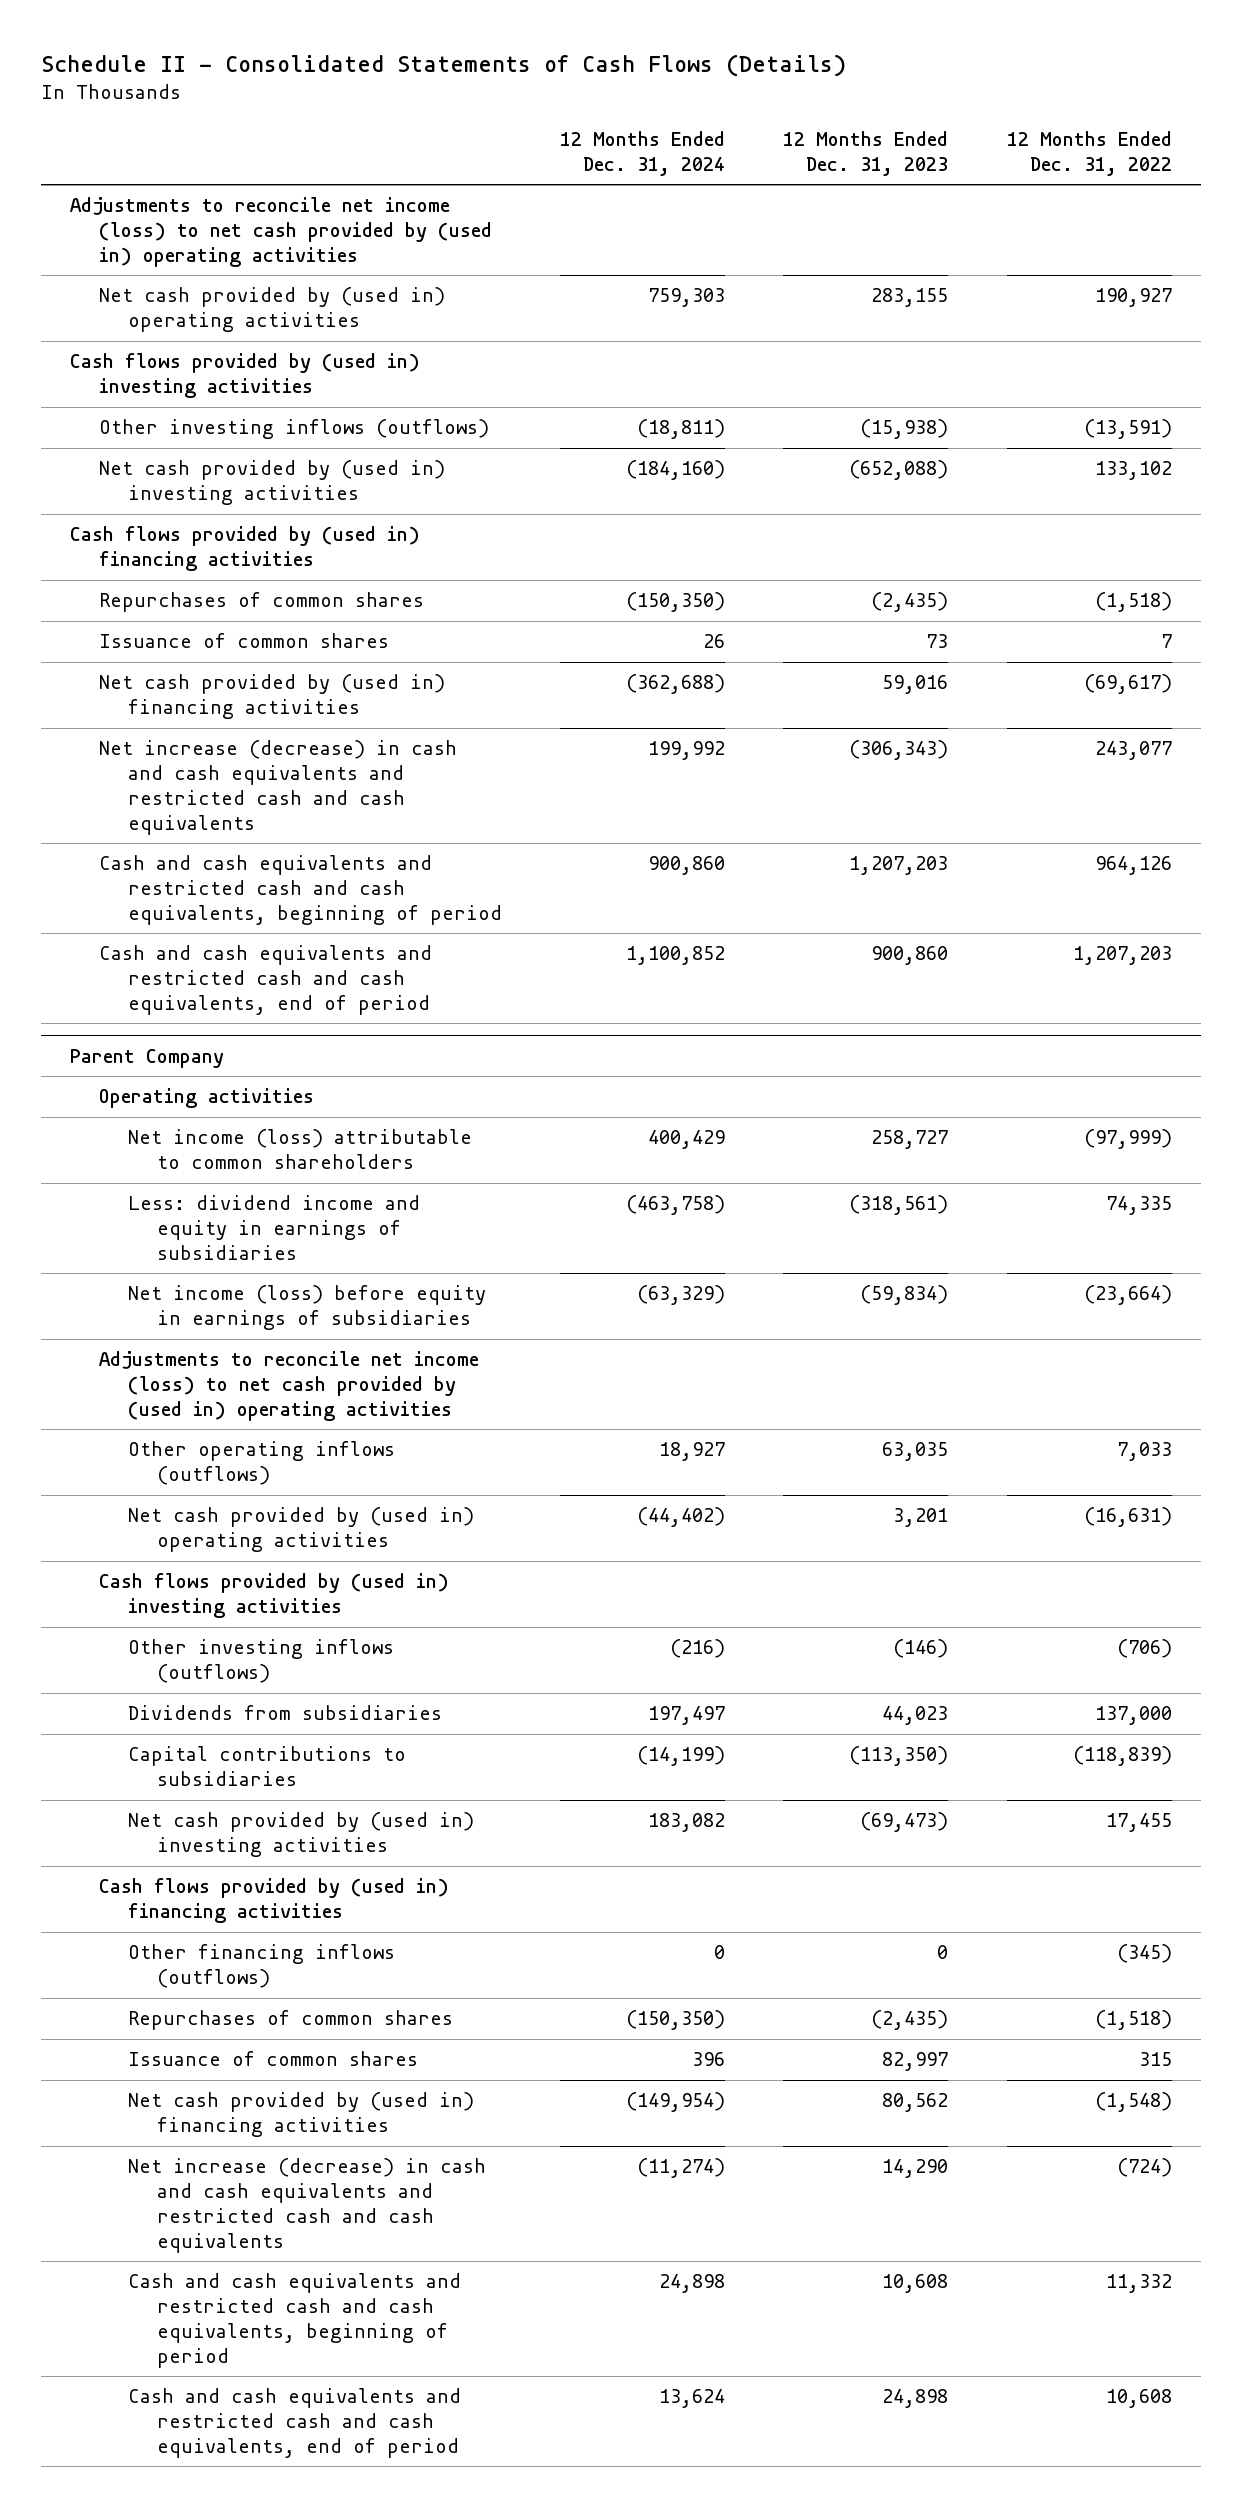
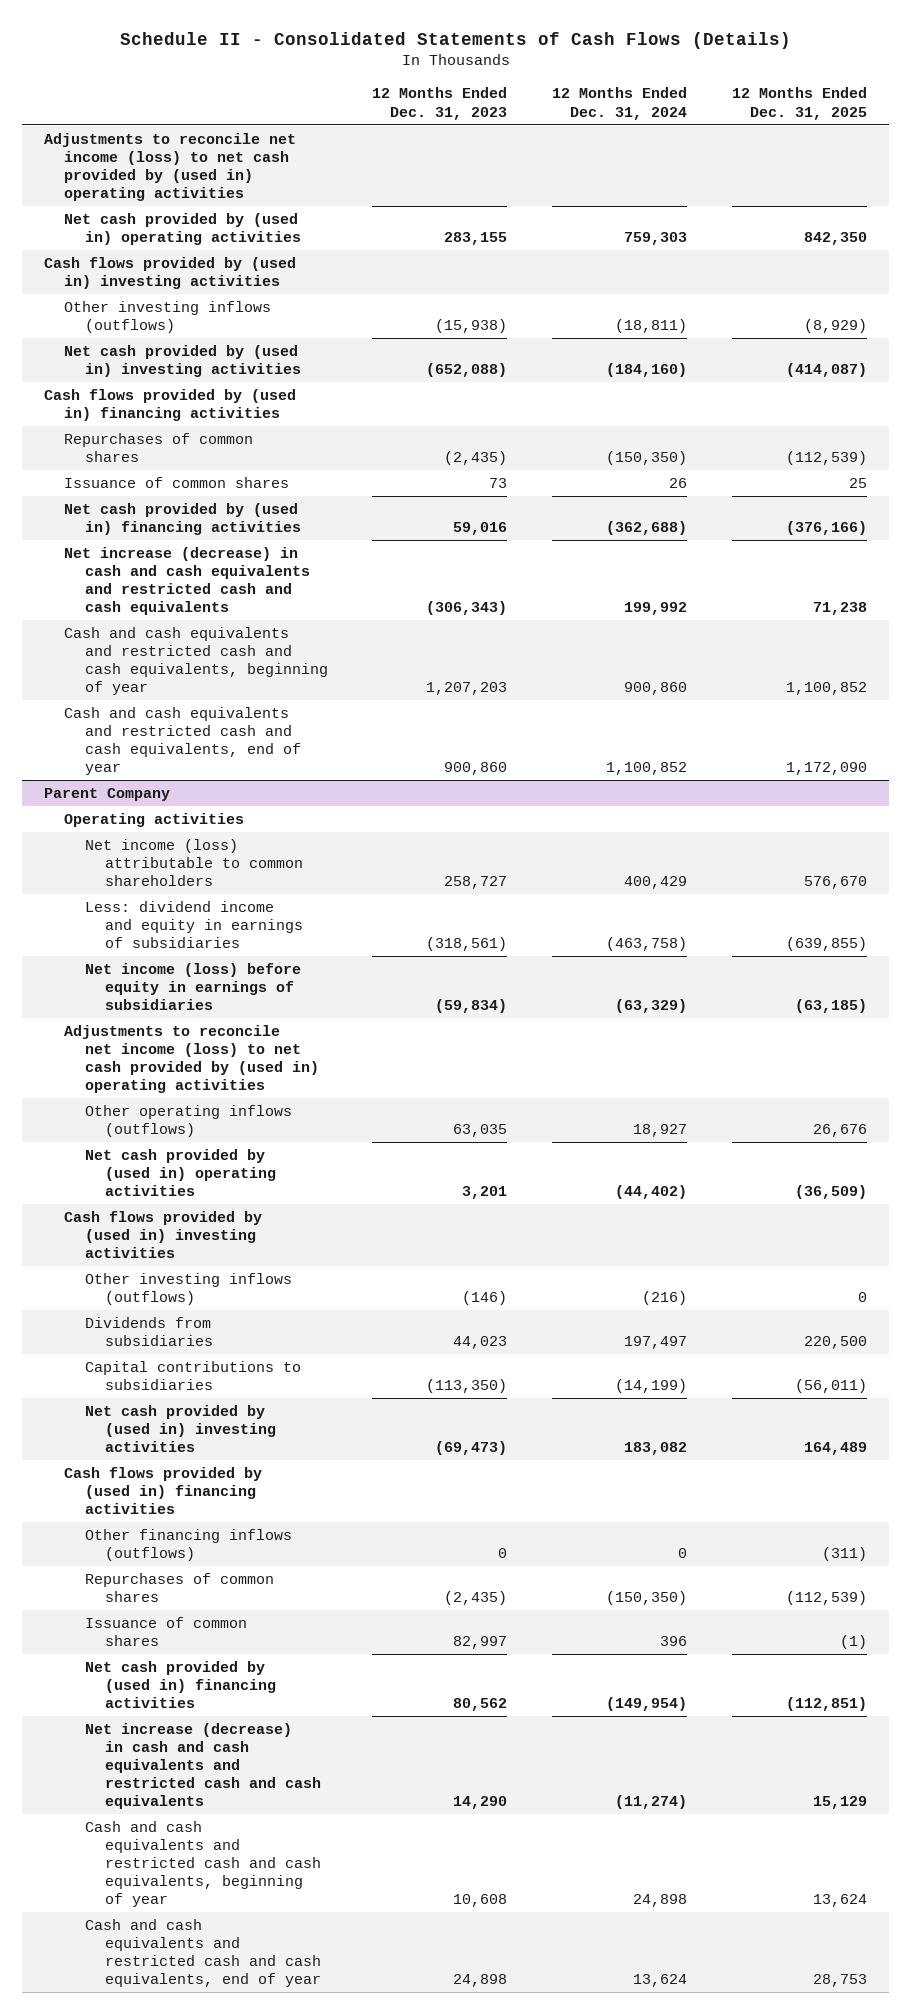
[1006,130,1172,176] 12 Months Ended Dec. 31, 2022 -> none
none -> [732,87,868,120] 12 Months Ended Dec. 31, 2025
[99,855,502,925] Cash and cash equivalents and restricted cash and cash equivalents, beginning of period -> [64,627,328,696] Cash and cash equivalents and restricted cash and cash equivalents, beginning of year
[99,945,433,1015] Cash and cash equivalents and restricted cash and cash equivalents, end of period -> [64,707,301,776] Cash and cash equivalents and restricted cash and cash equivalents, end of year
[127,2273,461,2368] Cash and cash equivalents and restricted cash and cash equivalents, beginning of period -> [84,1821,321,1908] Cash and cash equivalents and restricted cash and cash equivalents, beginning of year
[127,2388,461,2458] Cash and cash equivalents and restricted cash and cash equivalents, end of period -> [84,1919,321,1988] Cash and cash equivalents and restricted cash and cash equivalents, end of year

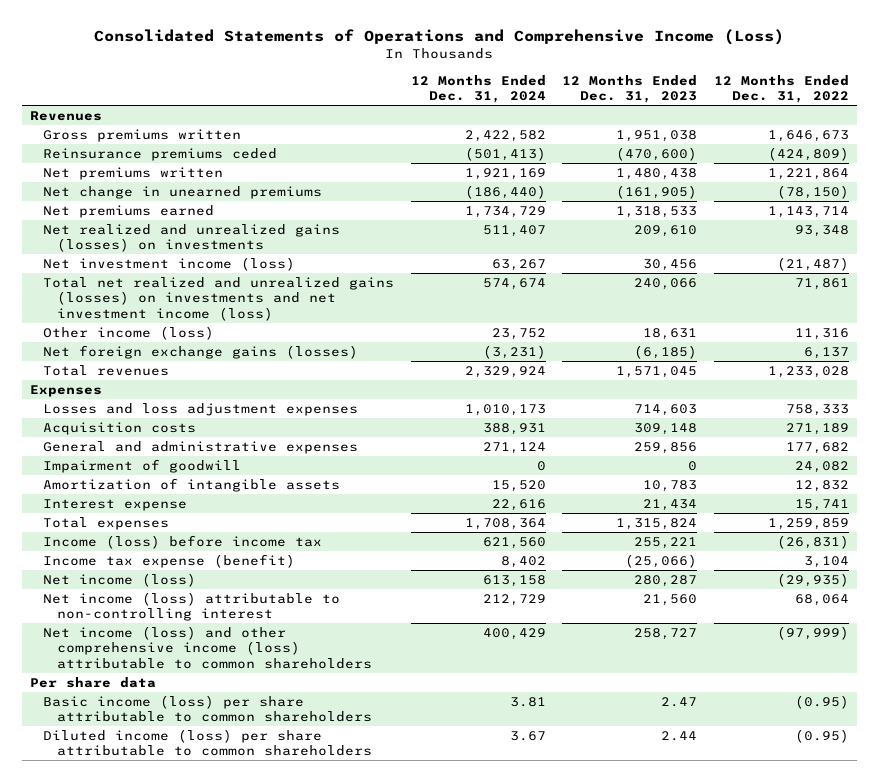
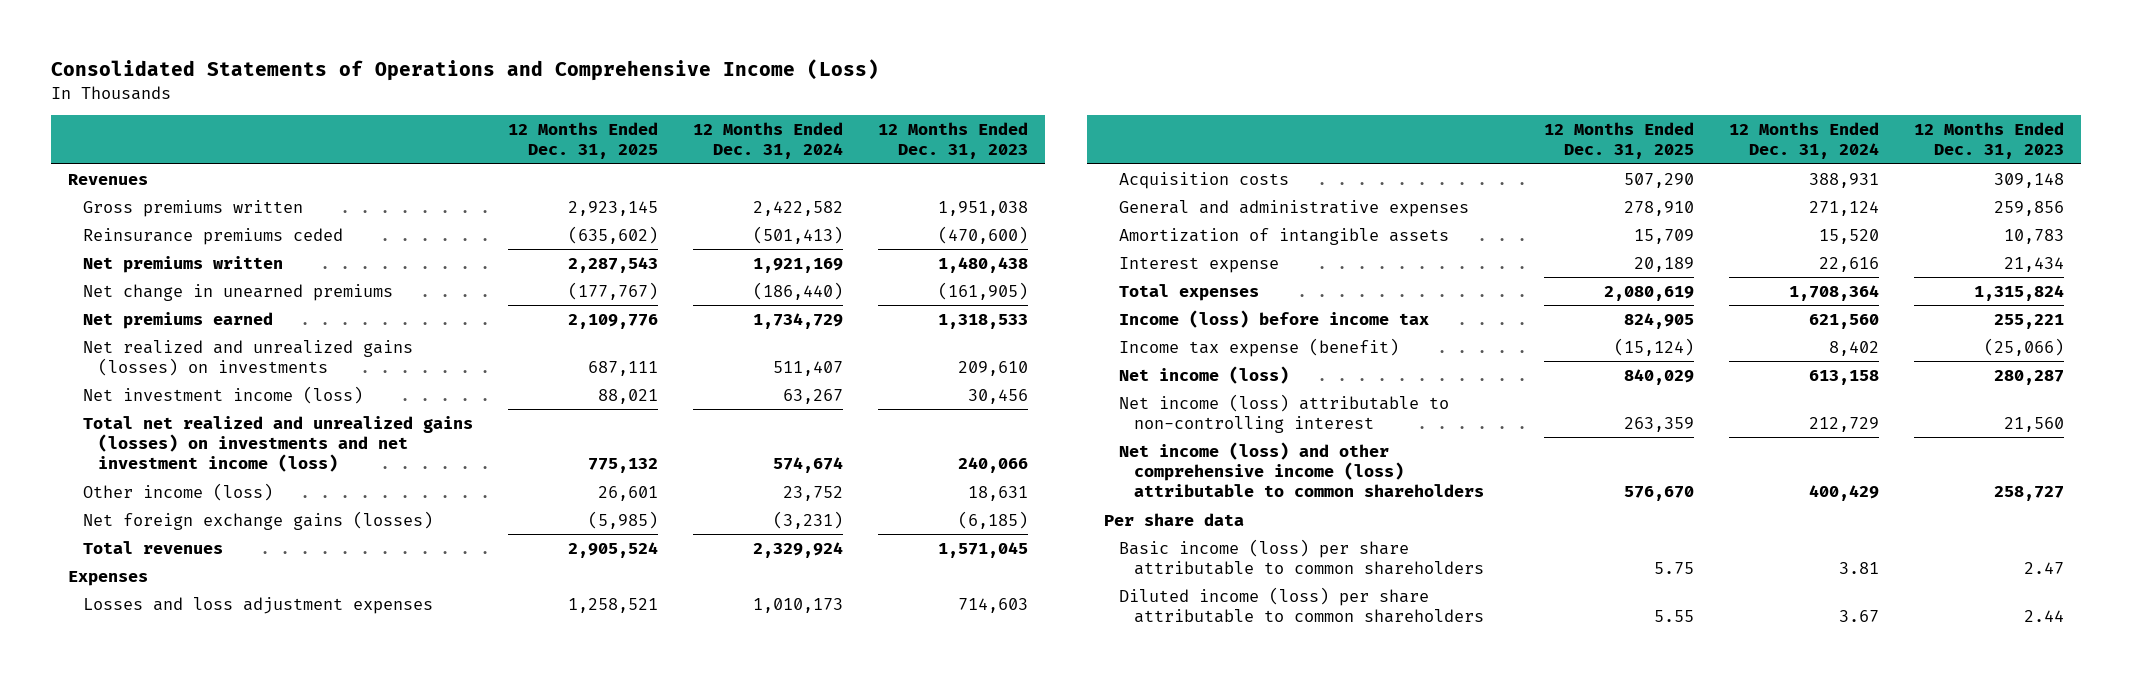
[713,74,849,104] 12 Months Ended Dec. 31, 2022 -> none
none -> [507,122,658,160] 12 Months Ended Dec. 31, 2025
[43,458,242,473] Impairment of goodwill -> none

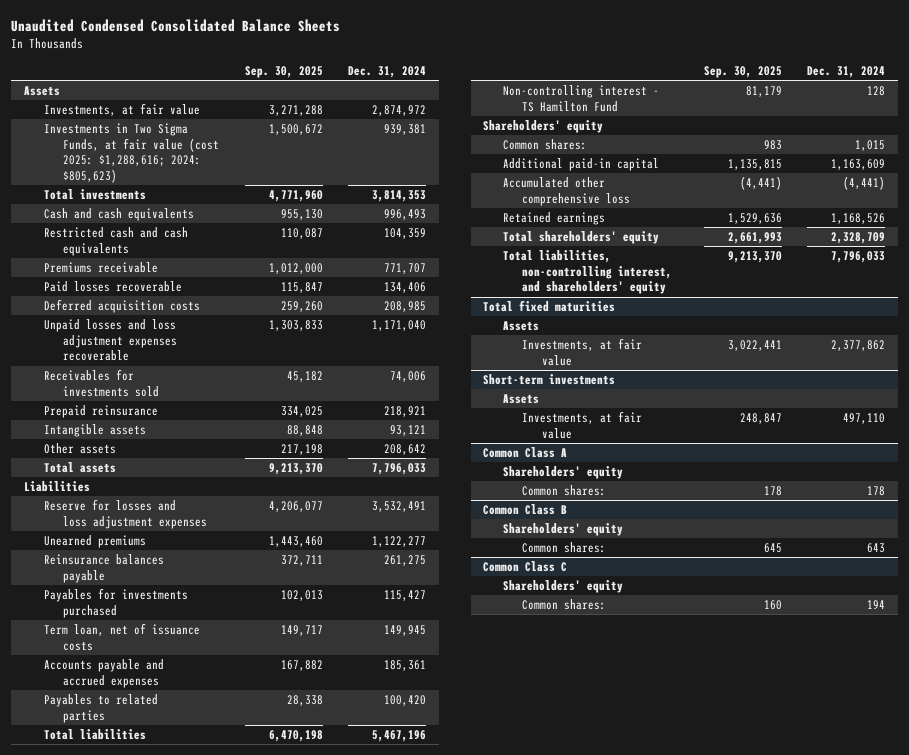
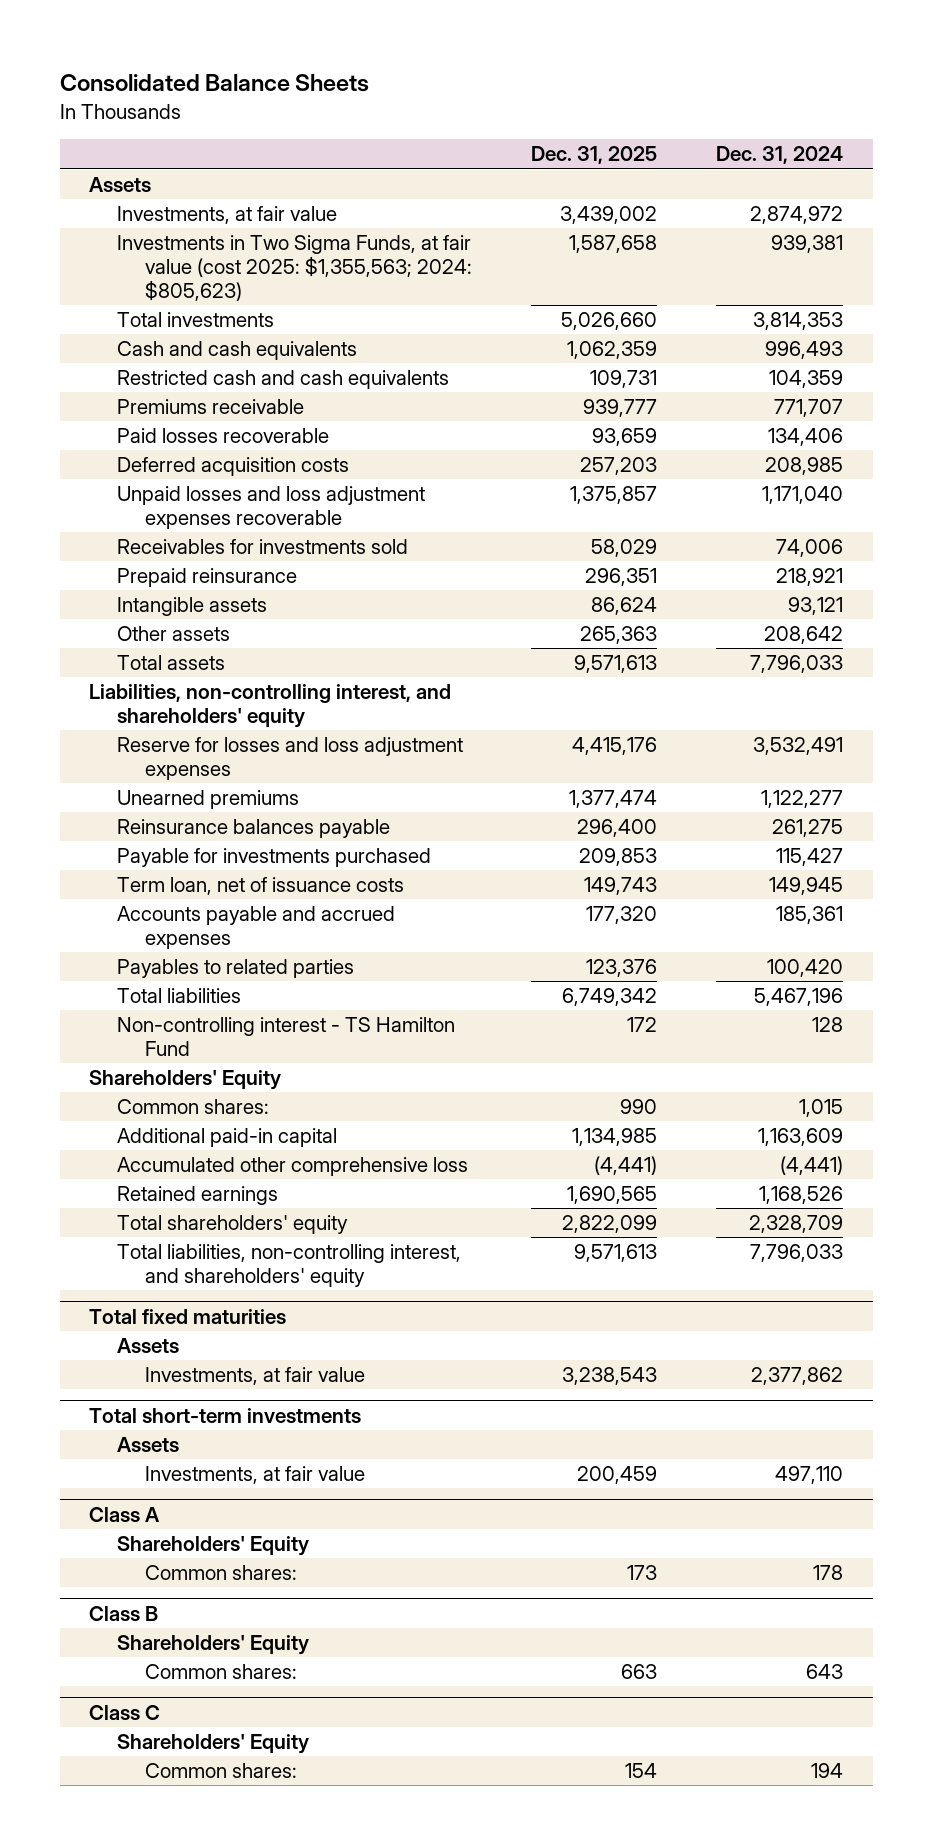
[11,19,341,33] Unaudited Condensed Consolidated Balance Sheets -> [59,74,369,93] Consolidated Balance Sheets
[244,66,323,79] Sep. 30, 2025 -> none
none -> [531,146,658,165] Dec. 31, 2025
[43,123,220,184] Investments in Two Sigma Funds, at fair value (cost 2025: $1,288,616; 2024: $805,623) -> [117,235,473,301] Investments in Two Sigma Funds, at fair value (cost 2025: $1,355,563; 2024: $805,623)
[24,481,91,493] Liabilities -> none
none -> [89,684,452,729] Liabilities, non-controlling interest, and shareholders' equity
[43,588,188,618] Payables for investments purchased -> [117,848,432,868] Payable for investments purchased
[483,120,604,134] Shareholders' equity -> [89,1070,282,1091] Shareholders' Equity
[483,374,616,386] Short-term investments -> [89,1408,362,1424] Total short-term investments
[483,447,568,459] Common Class A -> [89,1507,161,1523] Class A
[502,466,623,480] Shareholders' equity -> [117,1536,310,1557] Shareholders' Equity
[483,504,568,516] Common Class B -> [89,1606,159,1622] Class B
[502,523,623,537] Shareholders' equity -> [117,1635,310,1656] Shareholders' Equity
[483,561,568,573] Common Class C -> [89,1705,161,1721] Class C
[502,580,623,594] Shareholders' equity -> [117,1734,310,1755] Shareholders' Equity

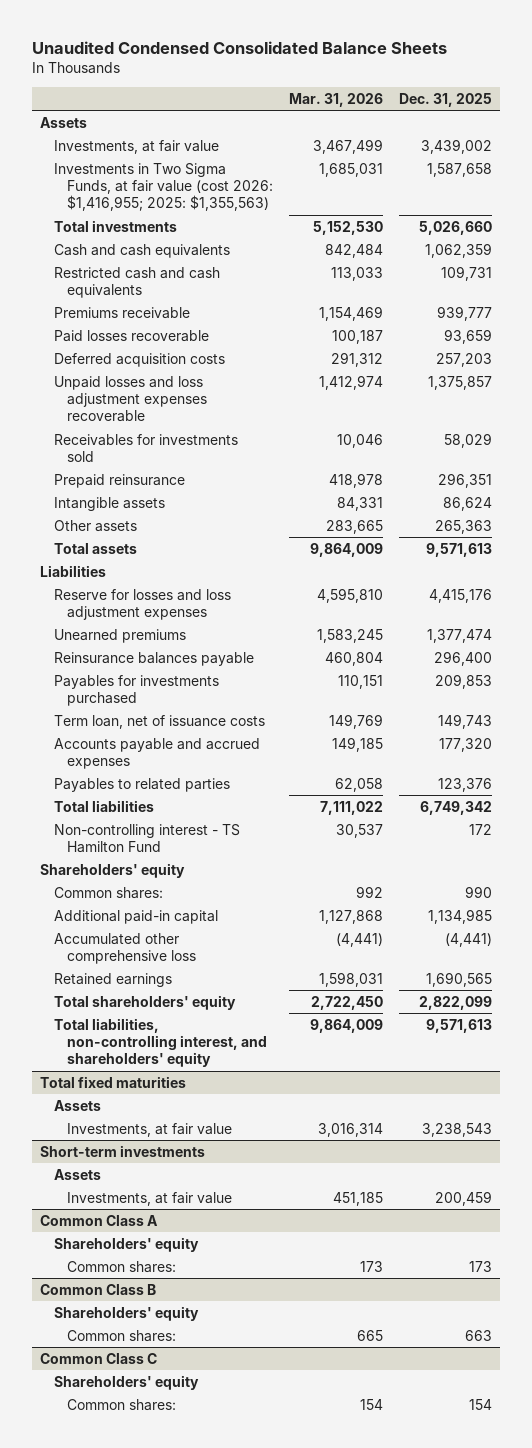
[59,74,369,93] Consolidated Balance Sheets -> [31,40,447,54] Unaudited Condensed Consolidated Balance Sheets
[716,146,844,165] Dec. 31, 2024 -> none
none -> [289,93,384,108] Mar. 31, 2026
[117,235,473,301] Investments in Two Sigma Funds, at fair value (cost 2025: $1,355,563; 2024: $805,623) -> [53,162,274,212] Investments in Two Sigma Funds, at fair value (cost 2026: $1,416,955; 2025: $1,355,563)
[89,684,452,729] Liabilities, non-controlling interest, and shareholders' equity -> none
none -> [39,564,106,577] Liabilities
[117,848,432,868] Payable for investments purchased -> [53,674,219,707] Payables for investments purchased
[89,1070,282,1091] Shareholders' Equity -> [39,862,185,878] Shareholders' equity
[89,1408,362,1424] Total short-term investments -> [39,1144,205,1157] Short-term investments
[89,1507,161,1523] Class A -> [39,1214,158,1226] Common Class A
[117,1536,310,1557] Shareholders' Equity -> [53,1236,199,1252] Shareholders' equity
[89,1606,159,1622] Class B -> [39,1283,156,1295] Common Class B
[117,1635,310,1656] Shareholders' Equity -> [53,1305,199,1321] Shareholders' equity
[89,1705,161,1721] Class C -> [39,1352,157,1364] Common Class C
[117,1734,310,1755] Shareholders' Equity -> [53,1374,199,1390] Shareholders' equity

